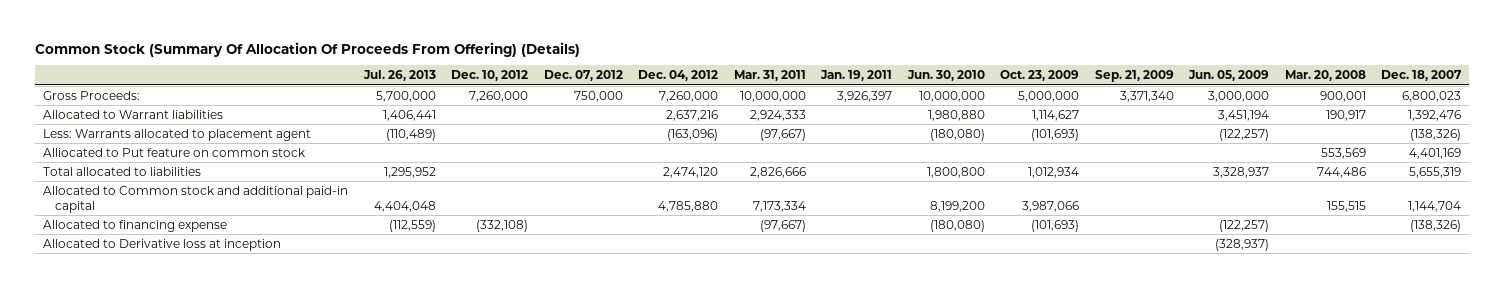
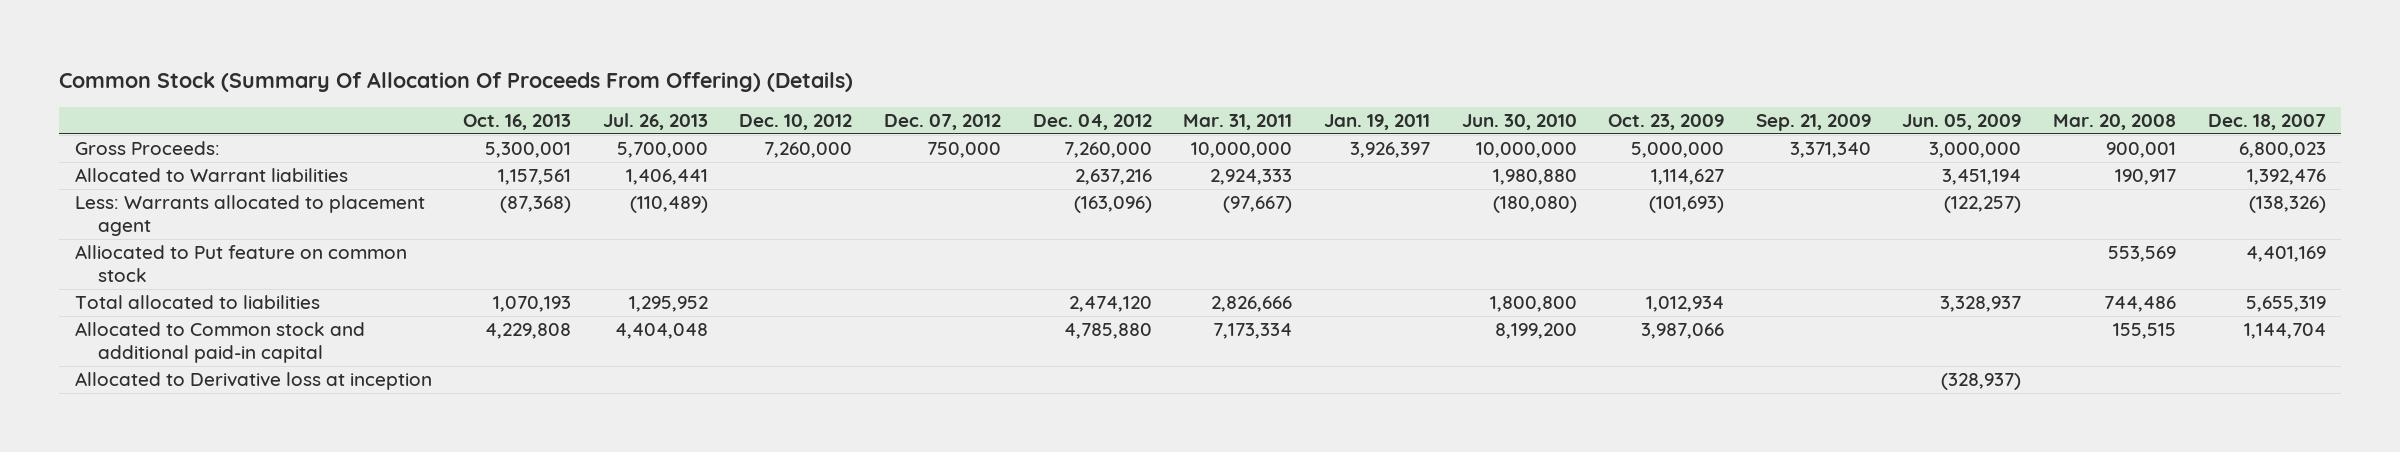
none -> [463,114,572,131] Oct. 16, 2013
[43,219,228,232] Allocated to financing expense -> none

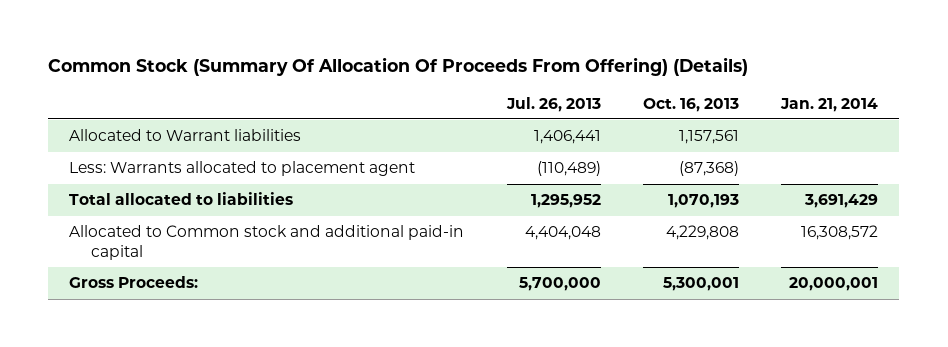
[739,114,853,131] Dec. 10, 2012 -> none
[884,114,1002,131] Dec. 07, 2012 -> none
[1032,114,1152,131] Dec. 04, 2012 -> none
[1183,114,1293,131] Mar. 31, 2011 -> none
[1323,114,1430,131] Jan. 19, 2011 -> none
[1461,114,1577,131] Jun. 30, 2010 -> none
[1608,114,1725,131] Oct. 23, 2009 -> none
[1755,114,1871,132] Sep. 21, 2009 -> none
[1902,114,2022,131] Jun. 05, 2009 -> none
[2052,114,2176,131] Mar. 20, 2008 -> none
[2207,114,2326,131] Dec. 18, 2007 -> none
none -> [780,97,879,112] Jan. 21, 2014
[74,245,407,282] Alliocated to Put feature on common stock -> none
[74,372,432,391] Allocated to Derivative loss at inception -> none
[74,141,220,156] Gross Proceeds: -> [69,276,199,289] Gross Proceeds:

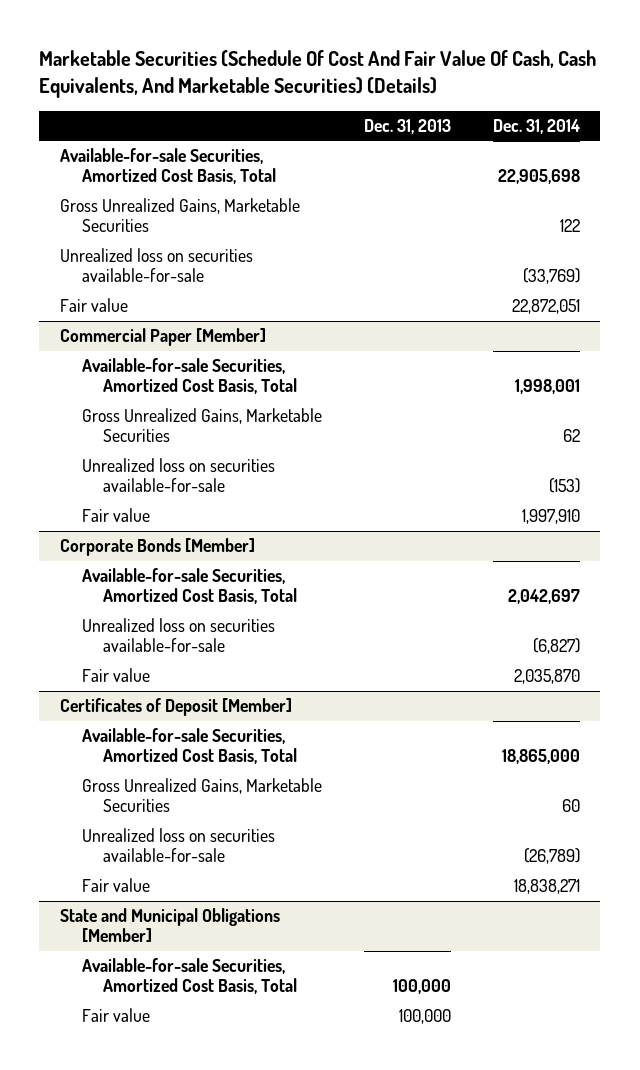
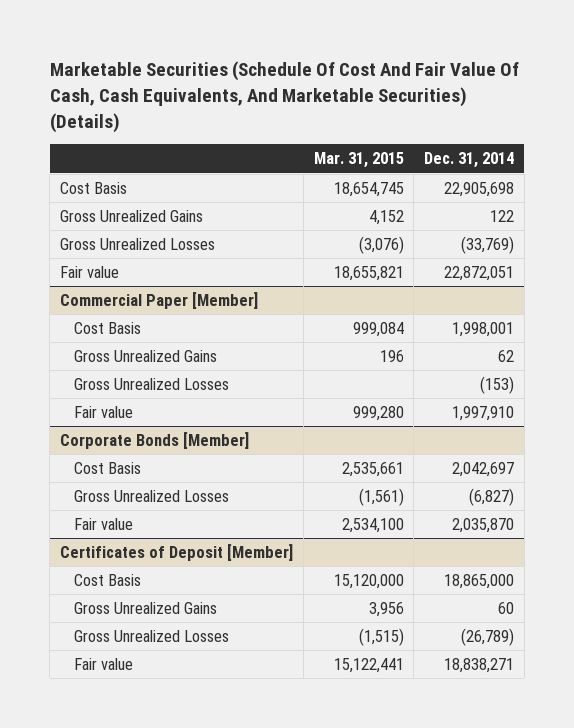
[363,118,451,134] Dec. 31, 2013 -> none
none -> [313,152,404,169] Mar. 31, 2015
[60,148,276,185] Available-for-sale Securities, Amortized Cost Basis, Total -> [60,182,128,195] Cost Basis
[60,198,301,233] Gross Unrealized Gains, Marketable Securities -> [60,210,204,223] Gross Unrealized Gains
[60,248,254,283] Unrealized loss on securities available-for-sale -> [60,238,216,251] Gross Unrealized Losses
[81,358,298,395] Available-for-sale Securities, Amortized Cost Basis, Total -> [73,322,141,335] Cost Basis
[81,408,322,443] Gross Unrealized Gains, Marketable Securities -> [73,350,217,363] Gross Unrealized Gains
[81,458,275,493] Unrealized loss on securities available-for-sale -> [73,378,229,391] Gross Unrealized Losses
[81,568,298,605] Available-for-sale Securities, Amortized Cost Basis, Total -> [73,462,141,475] Cost Basis
[81,618,275,653] Unrealized loss on securities available-for-sale -> [73,490,229,503] Gross Unrealized Losses
[81,728,298,765] Available-for-sale Securities, Amortized Cost Basis, Total -> [73,574,141,587] Cost Basis
[81,778,322,813] Gross Unrealized Gains, Marketable Securities -> [73,602,217,615] Gross Unrealized Gains
[81,828,275,863] Unrealized loss on securities available-for-sale -> [73,630,229,643] Gross Unrealized Losses
[60,908,281,943] State and Municipal Obligations [Member] -> none
[81,958,298,995] Available-for-sale Securities, Amortized Cost Basis, Total -> none
[81,1008,150,1023] Fair value -> none

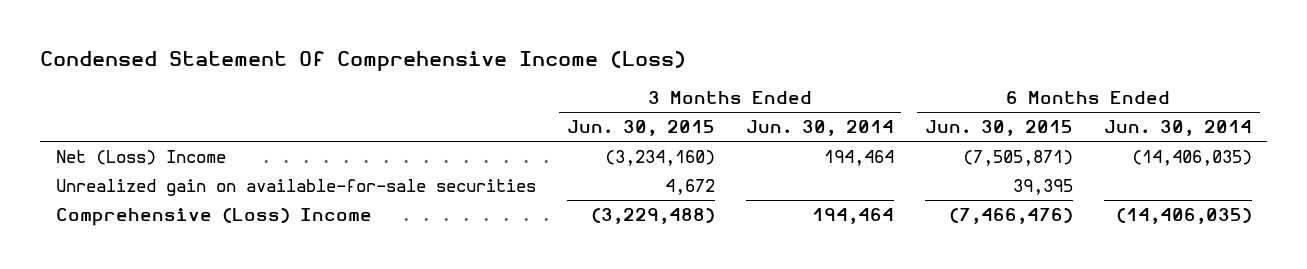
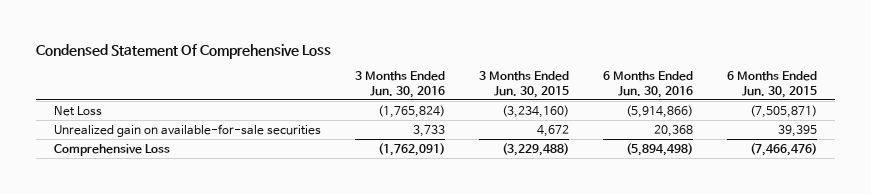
[39,51,686,72] Condensed Statement Of Comprehensive Income (Loss) -> [36,43,332,59] Condensed Statement Of Comprehensive Loss
[745,119,894,136] Jun. 30, 2014 -> none
[1103,119,1252,136] Jun. 30, 2014 -> none
none -> [354,71,445,98] 3 Months Ended Jun. 30, 2016
none -> [603,71,694,98] 6 Months Ended Jun. 30, 2016
[55,149,226,165] Net (Loss) Income -> [53,105,102,116] Net Loss
[55,207,372,226] Comprehensive (Loss) Income -> [53,143,170,156] Comprehensive Loss

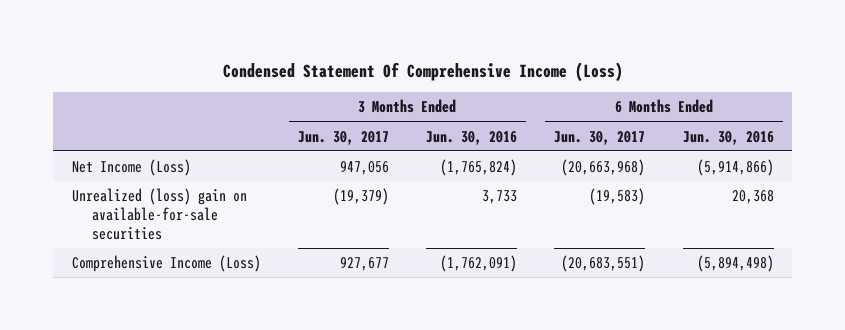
[36,43,332,59] Condensed Statement Of Comprehensive Loss -> [222,61,623,82] Condensed Statement Of Comprehensive Income (Loss)
[478,71,569,98] 3 Months Ended Jun. 30, 2015 -> none
[727,71,818,98] 6 Months Ended Jun. 30, 2015 -> none
none -> [297,130,389,145] Jun. 30, 2017
none -> [554,130,646,145] Jun. 30, 2017
[53,105,102,116] Net Loss -> [71,159,191,177] Net Income (Loss)
[53,123,321,137] Unrealized gain on available-for-sale securities -> [71,188,247,240] Unrealized (loss) gain on available-for-sale securities
[53,143,170,156] Comprehensive Loss -> [71,255,261,273] Comprehensive Income (Loss)

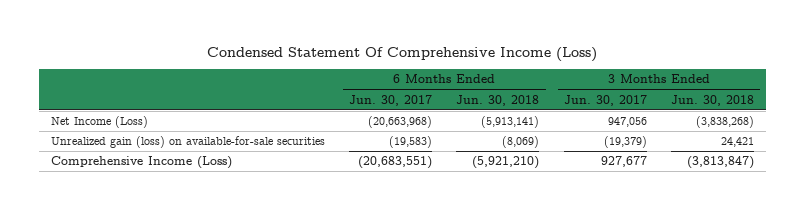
[426,130,518,145] Jun. 30, 2016 -> none
[682,130,774,145] Jun. 30, 2016 -> none
none -> [456,94,540,106] Jun. 30, 2018
none -> [671,94,755,106] Jun. 30, 2018
[71,188,247,240] Unrealized (loss) gain on available-for-sale securities -> [50,136,325,149] Unrealized gain (loss) on available-for-sale securities

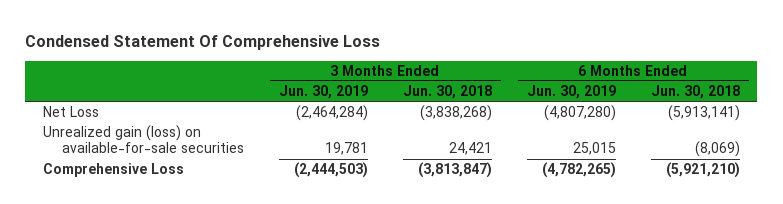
[207,47,598,63] Condensed Statement Of Comprehensive Income (Loss) -> [25,34,381,50] Condensed Statement Of Comprehensive Loss
[349,94,433,106] Jun. 30, 2017 -> none
[563,94,647,106] Jun. 30, 2017 -> none
none -> [278,84,368,99] Jun. 30, 2019
none -> [526,84,616,99] Jun. 30, 2019
[50,116,148,129] Net Income (Loss) -> [42,106,99,118] Net Loss
[50,156,232,170] Comprehensive Income (Loss) -> [42,163,184,178] Comprehensive Loss

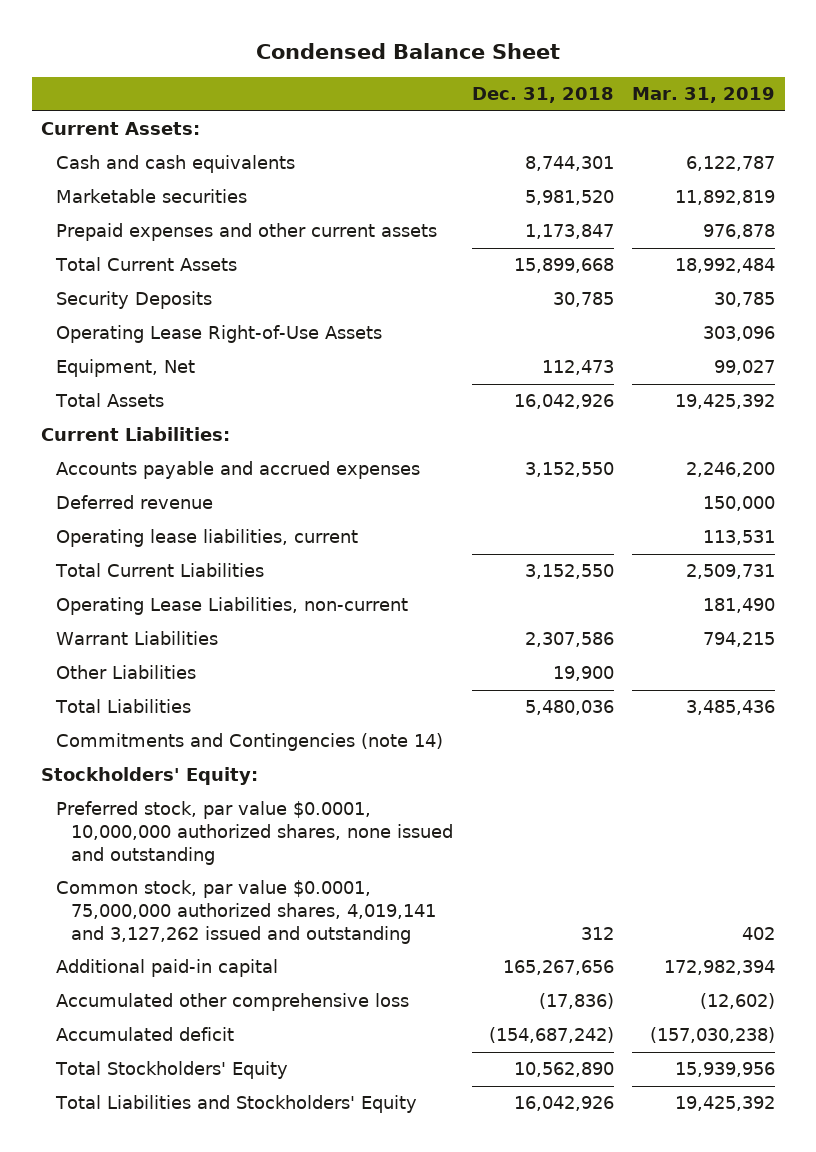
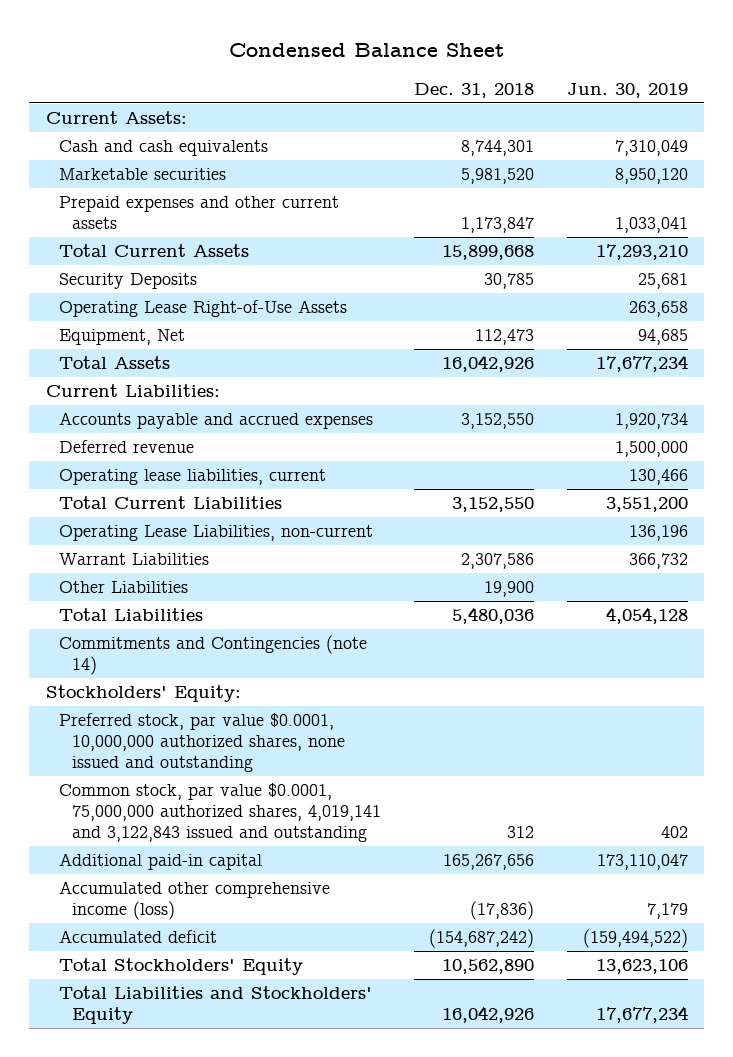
[632,87,776,104] Mar. 31, 2019 -> none
none -> [566,82,688,98] Jun. 30, 2019
[55,880,436,944] Common stock, par value $0.0001, 75,000,000 authorized shares, 4,019,141 and 3,127,262 issued and outstanding -> [58,783,382,843] Common stock, par value $0.0001, 75,000,000 authorized shares, 4,019,141 and 3,122,843 issued and outstanding
[55,993,409,1012] Accumulated other comprehensive loss -> [58,881,330,921] Accumulated other comprehensive income (loss)

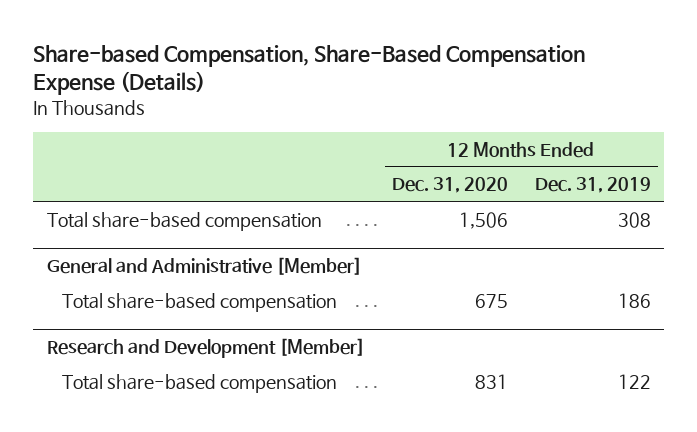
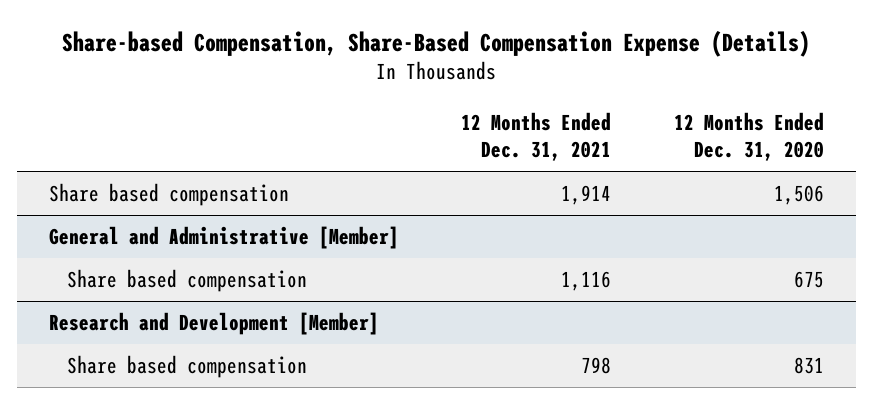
[534,177,651,194] Dec. 31, 2019 -> none
none -> [461,111,612,162] 12 Months Ended Dec. 31, 2021
[46,211,322,231] Total share-based compensation -> [48,182,289,206] Share based compensation
[61,292,337,312] Total share-based compensation -> [66,268,307,292] Share based compensation
[61,373,337,393] Total share-based compensation -> [66,354,307,378] Share based compensation

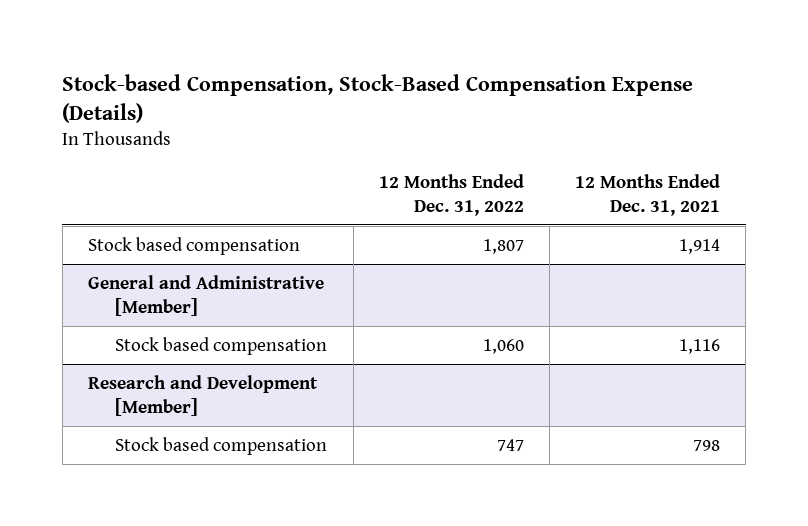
[62,29,811,57] Share-based Compensation, Share-Based Compensation Expense (Details) -> [62,73,694,123] Stock-based Compensation, Stock-Based Compensation Expense (Details)
[674,111,825,162] 12 Months Ended Dec. 31, 2020 -> none
none -> [378,173,524,216] 12 Months Ended Dec. 31, 2022
[48,182,289,206] Share based compensation -> [87,236,300,255] Stock based compensation
[66,268,307,292] Share based compensation -> [115,336,328,355] Stock based compensation
[66,354,307,378] Share based compensation -> [115,436,328,455] Stock based compensation

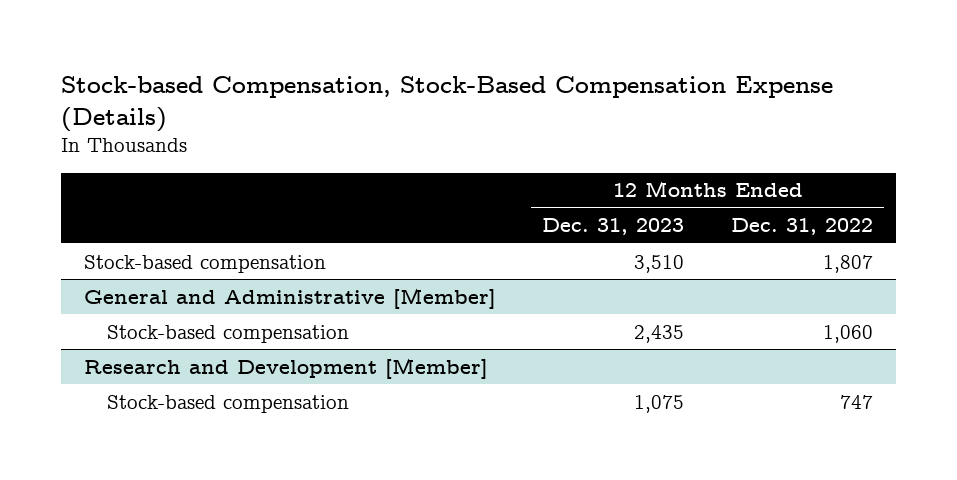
[575,173,721,216] 12 Months Ended Dec. 31, 2021 -> none
none -> [542,218,685,236] Dec. 31, 2023
[87,236,300,255] Stock based compensation -> [83,254,326,273] Stock-based compensation
[115,336,328,355] Stock based compensation -> [106,324,349,343] Stock-based compensation
[115,436,328,455] Stock based compensation -> [106,394,349,413] Stock-based compensation

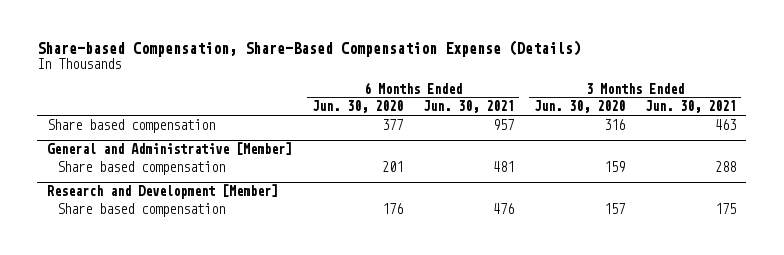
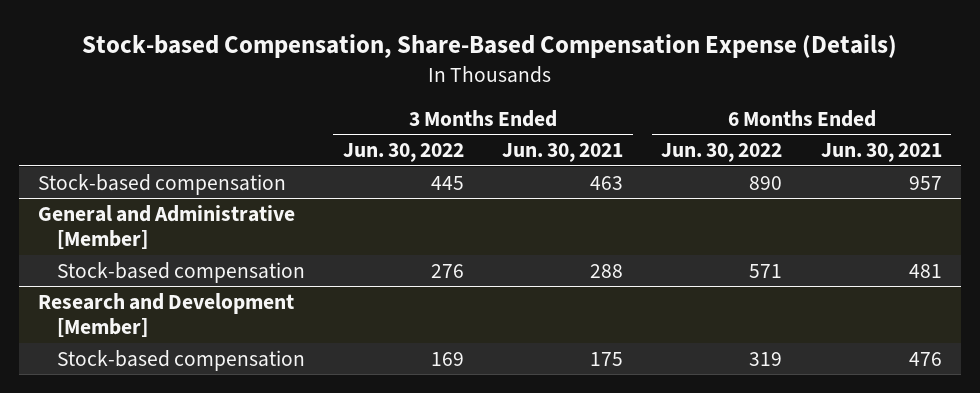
[37,40,582,58] Share-based Compensation, Share-Based Compensation Expense (Details) -> [81,33,897,58] Stock-based Compensation, Share-Based Compensation Expense (Details)
[312,100,404,114] Jun. 30, 2020 -> none
[534,100,626,114] Jun. 30, 2020 -> none
none -> [342,143,464,163] Jun. 30, 2022
none -> [661,143,783,163] Jun. 30, 2022
[47,118,216,133] Share based compensation -> [38,173,287,195] Stock-based compensation
[57,160,226,175] Share based compensation -> [56,261,305,283] Stock-based compensation
[57,202,226,217] Share based compensation -> [56,349,305,371] Stock-based compensation

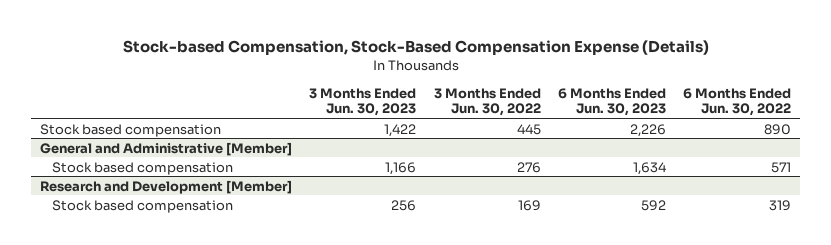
[81,33,897,58] Stock-based Compensation, Share-Based Compensation Expense (Details) -> [122,39,709,55] Stock-based Compensation, Stock-Based Compensation Expense (Details)
[502,143,624,163] Jun. 30, 2021 -> none
[820,143,942,163] Jun. 30, 2021 -> none
none -> [309,87,417,117] 3 Months Ended Jun. 30, 2023
none -> [558,87,667,117] 6 Months Ended Jun. 30, 2023
[38,173,287,195] Stock-based compensation -> [40,123,222,137] Stock based compensation
[56,261,305,283] Stock-based compensation -> [52,161,234,175] Stock based compensation
[56,349,305,371] Stock-based compensation -> [52,199,234,213] Stock based compensation

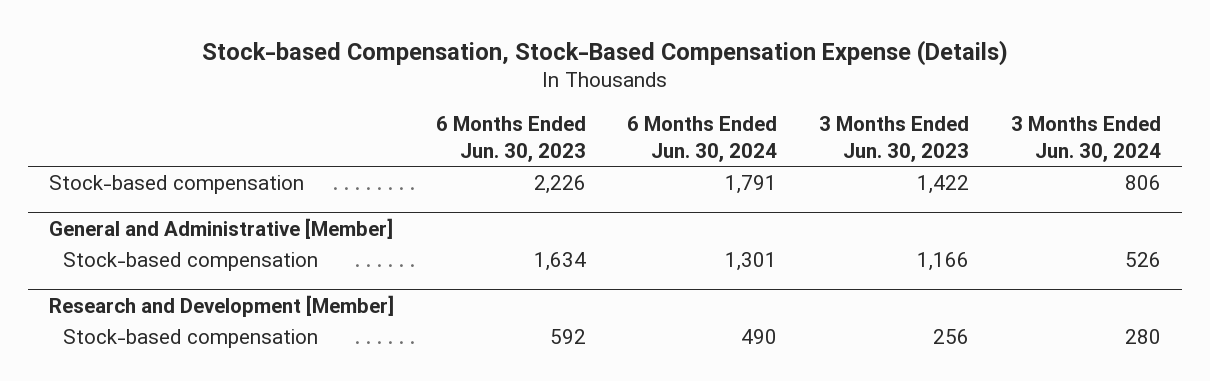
[433,87,541,117] 3 Months Ended Jun. 30, 2022 -> none
[683,87,792,117] 6 Months Ended Jun. 30, 2022 -> none
none -> [627,116,778,162] 6 Months Ended Jun. 30, 2024
none -> [1011,116,1162,162] 3 Months Ended Jun. 30, 2024
[40,123,222,137] Stock based compensation -> [48,175,304,195] Stock-based compensation
[52,161,234,175] Stock based compensation -> [63,252,319,272] Stock-based compensation
[52,199,234,213] Stock based compensation -> [63,329,319,349] Stock-based compensation

